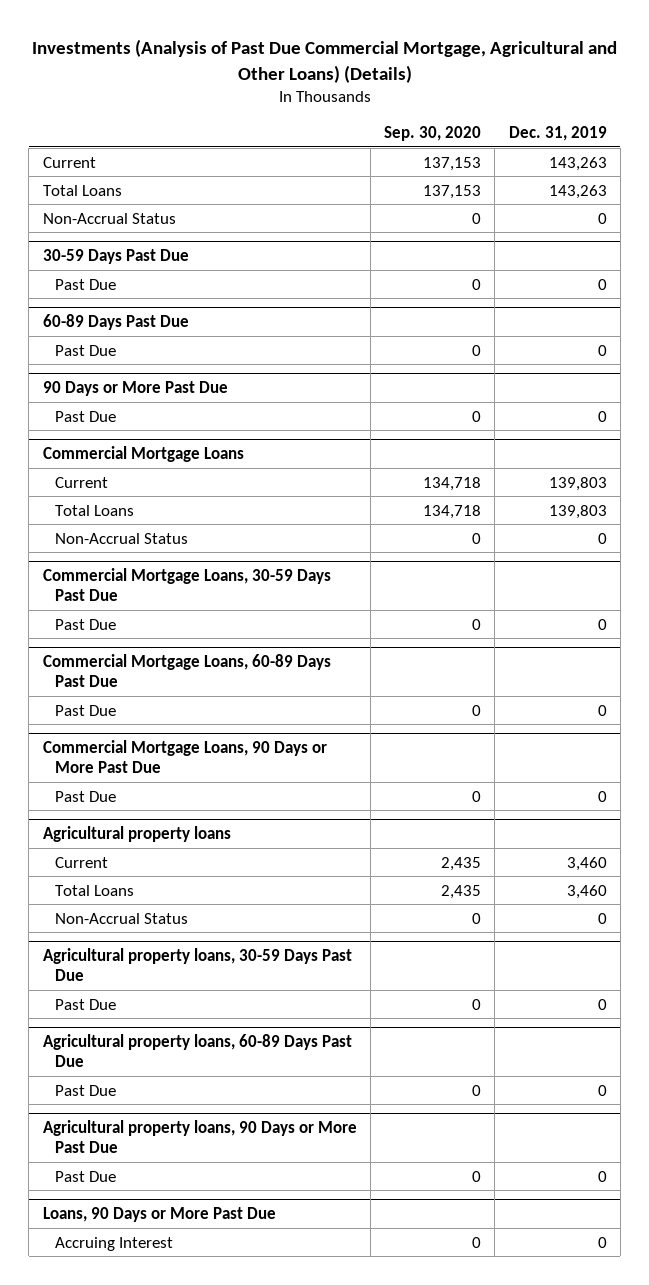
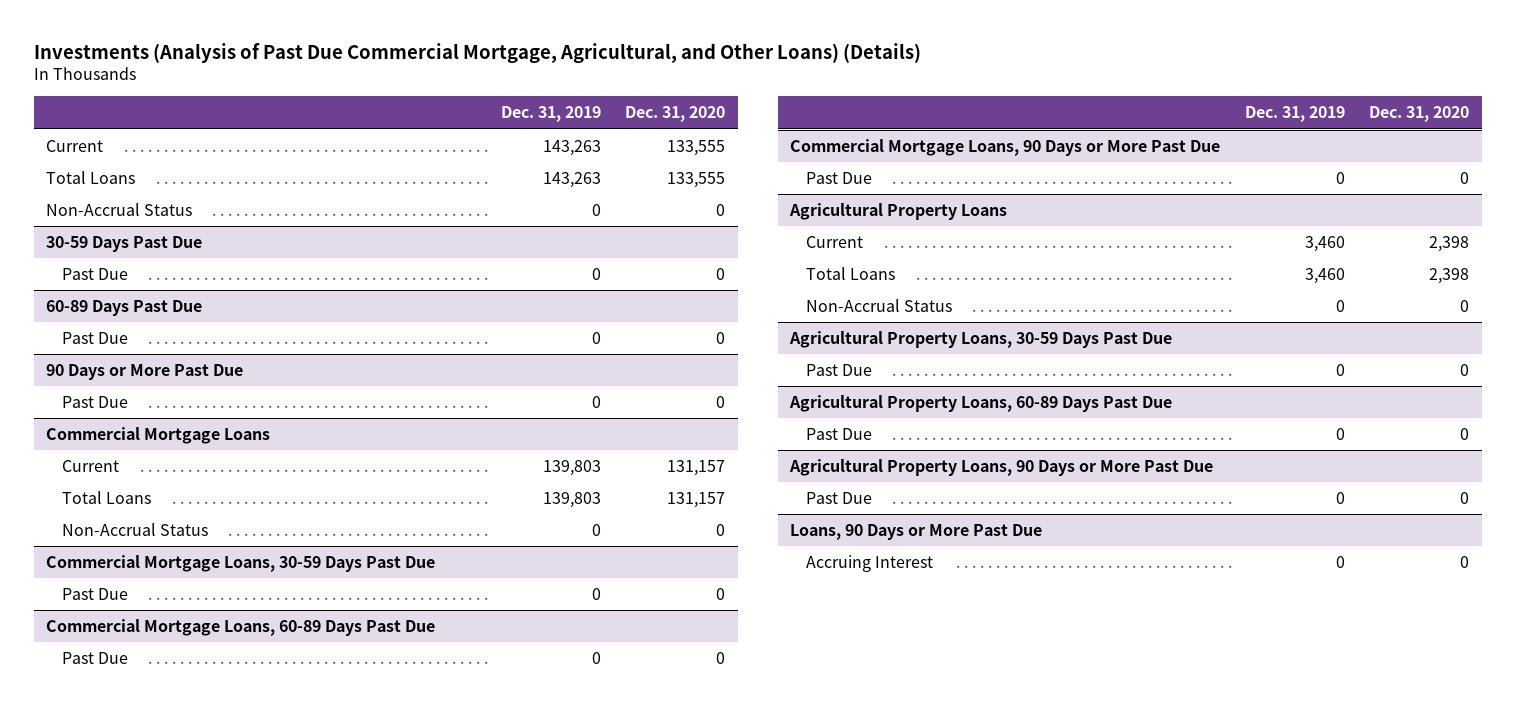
[31,39,617,83] Investments (Analysis of Past Due Commercial Mortgage, Agricultural and Other Loans) (Details) -> [33,42,921,63] Investments (Analysis of Past Due Commercial Mortgage, Agricultural, and Other Loans) (Details)
[384,125,482,141] Sep. 30, 2020 -> none
none -> [625,106,726,123] Dec. 31, 2020
[42,826,231,843] Agricultural property loans -> [789,202,1008,220] Agricultural Property Loans
[42,948,352,982] Agricultural property loans, 30-59 Days Past Due -> [789,330,1173,348] Agricultural Property Loans, 30-59 Days Past Due
[42,1034,352,1068] Agricultural property loans, 60-89 Days Past Due -> [789,394,1173,412] Agricultural Property Loans, 60-89 Days Past Due
[42,1120,357,1154] Agricultural property loans, 90 Days or More Past Due -> [789,458,1214,476] Agricultural Property Loans, 90 Days or More Past Due

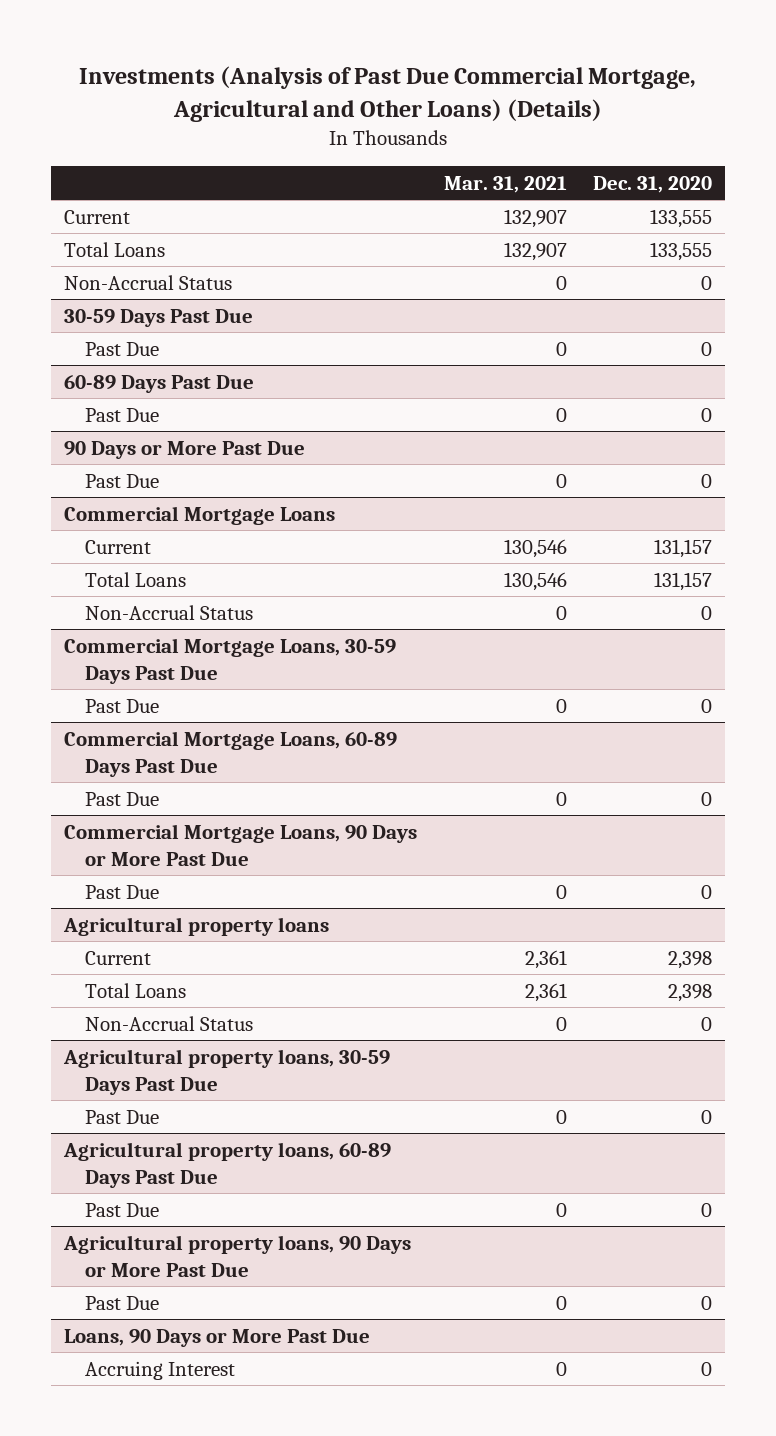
[33,42,921,63] Investments (Analysis of Past Due Commercial Mortgage, Agricultural, and Other Loans) (Details) -> [79,66,697,122] Investments (Analysis of Past Due Commercial Mortgage, Agricultural and Other Loans) (Details)
[500,106,601,123] Dec. 31, 2019 -> none
none -> [443,175,567,193] Mar. 31, 2021
[789,202,1008,220] Agricultural Property Loans -> [63,916,330,936] Agricultural property loans
[789,330,1173,348] Agricultural Property Loans, 30-59 Days Past Due -> [63,1048,391,1095] Agricultural property loans, 30-59 Days Past Due
[789,394,1173,412] Agricultural Property Loans, 60-89 Days Past Due -> [63,1141,392,1188] Agricultural property loans, 60-89 Days Past Due
[789,458,1214,476] Agricultural Property Loans, 90 Days or More Past Due -> [63,1234,412,1277] Agricultural property loans, 90 Days or More Past Due

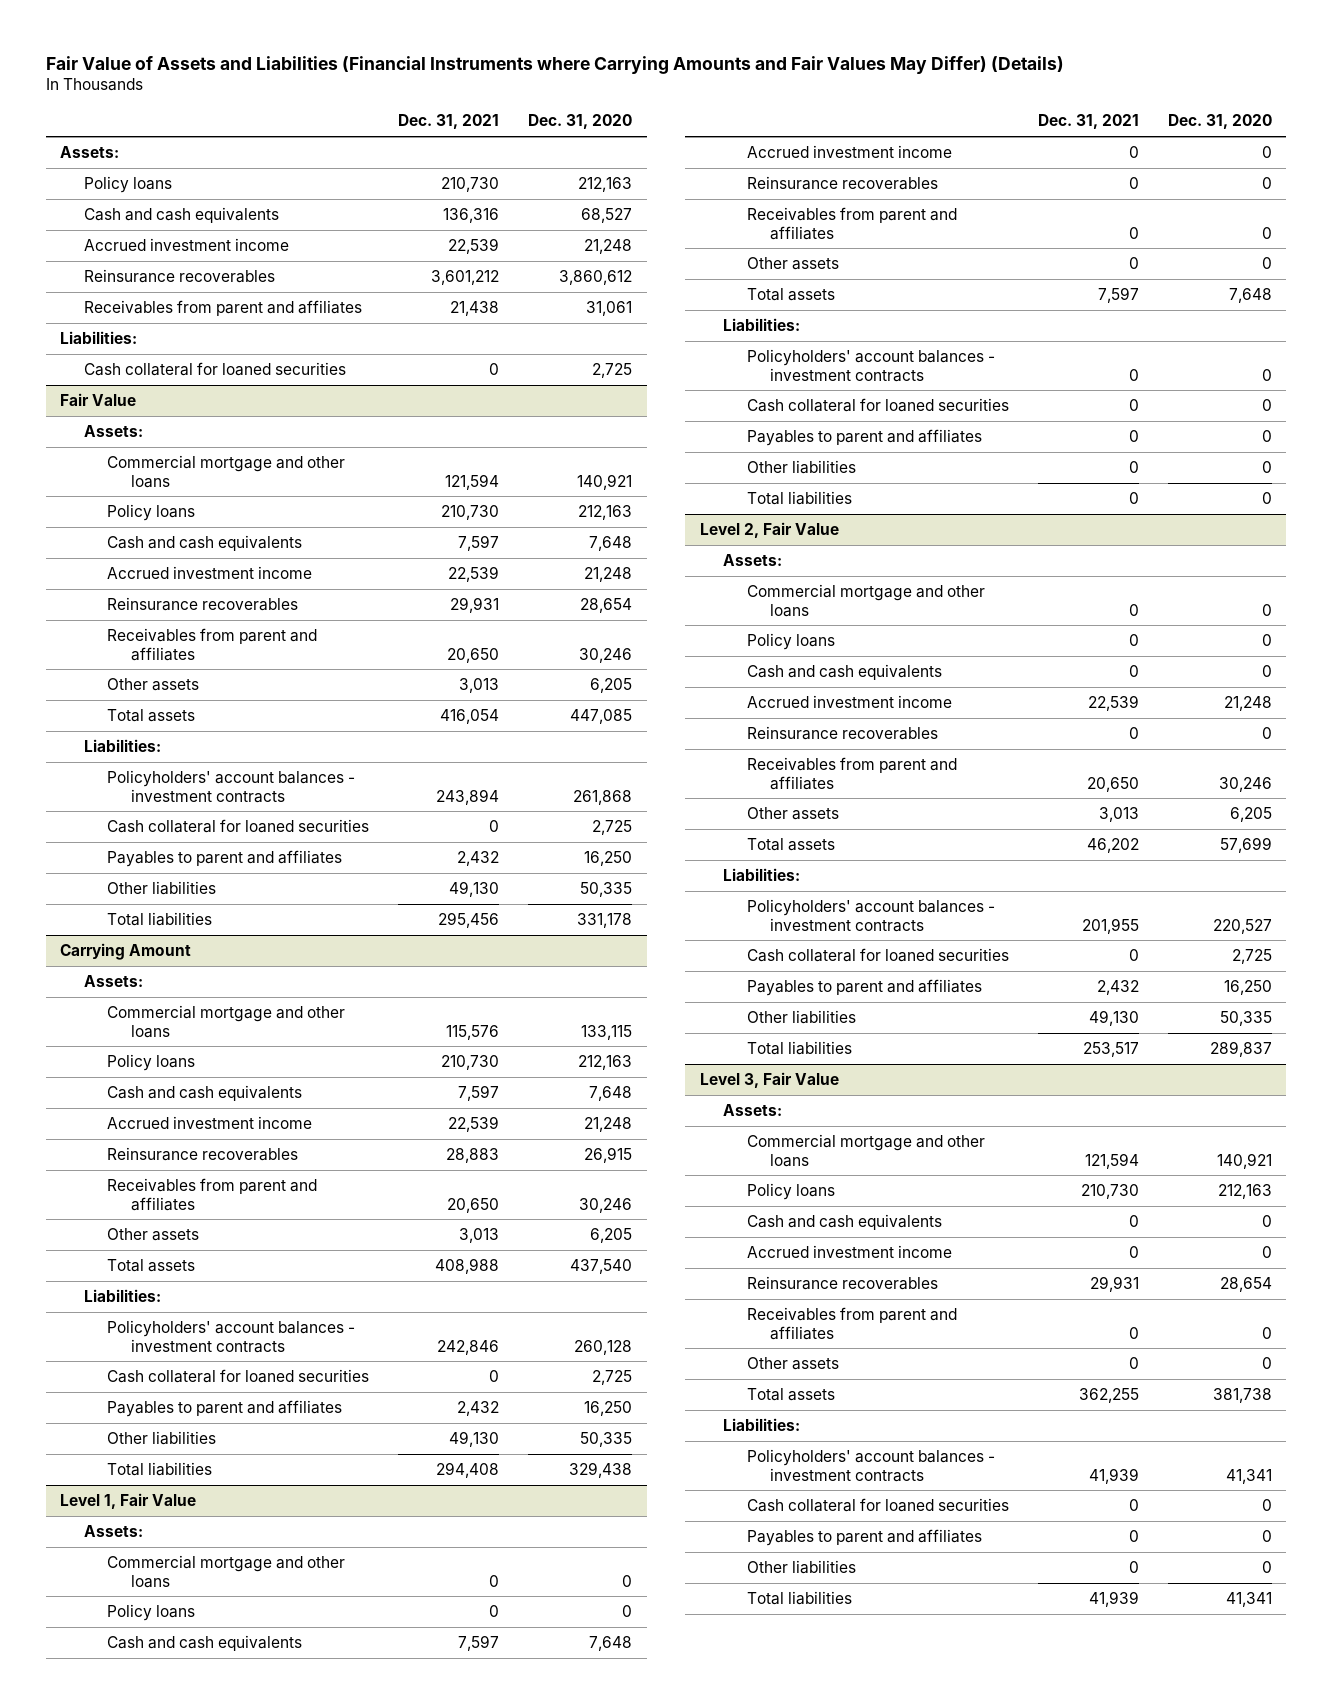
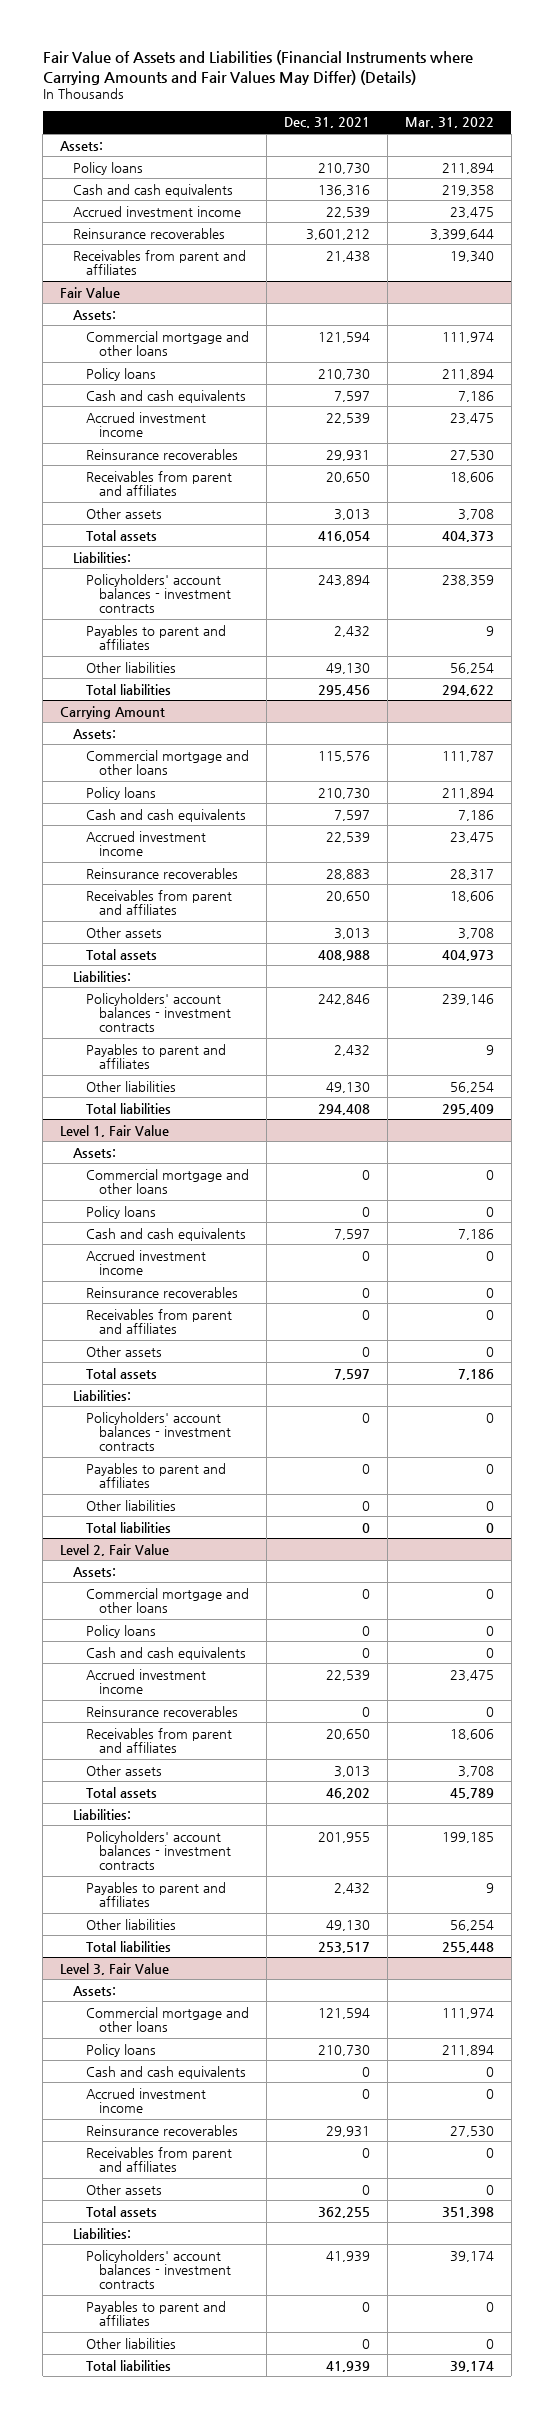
[528,114,633,130] Dec. 31, 2020 -> none
none -> [404,117,494,129] Mar. 31, 2022
[60,330,138,344] Liabilities: -> none
[83,361,346,376] Cash collateral for loaned securities -> none
[107,818,370,833] Cash collateral for loaned securities -> none
[107,1368,370,1383] Cash collateral for loaned securities -> none
[746,397,1009,412] Cash collateral for loaned securities -> none
[746,947,1009,962] Cash collateral for loaned securities -> none
[746,1497,1009,1512] Cash collateral for loaned securities -> none

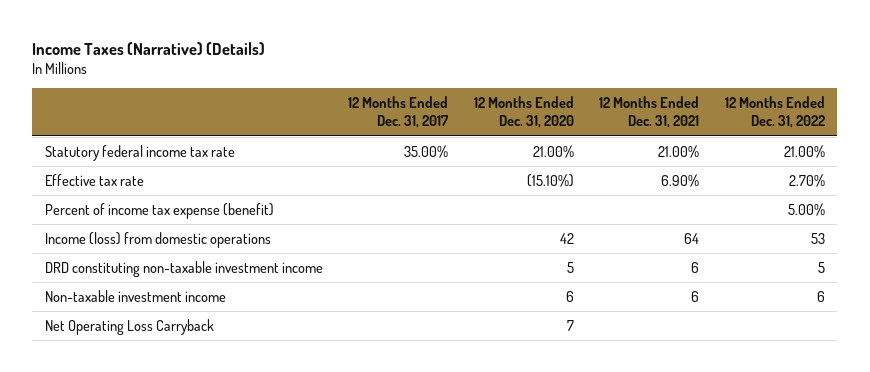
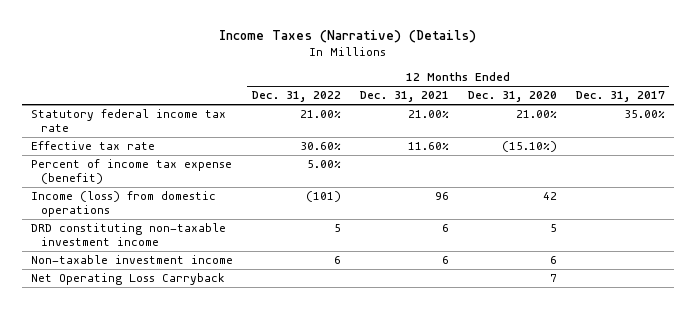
[661,173,700,187] 6.90% -> [408,142,450,151] 11.60%
[788,173,825,187] 2.70% -> [300,142,342,151] 30.60%
[684,232,700,244] 64 -> [435,192,450,201] 96
[810,232,825,244] 53 -> [306,191,342,203] (101)

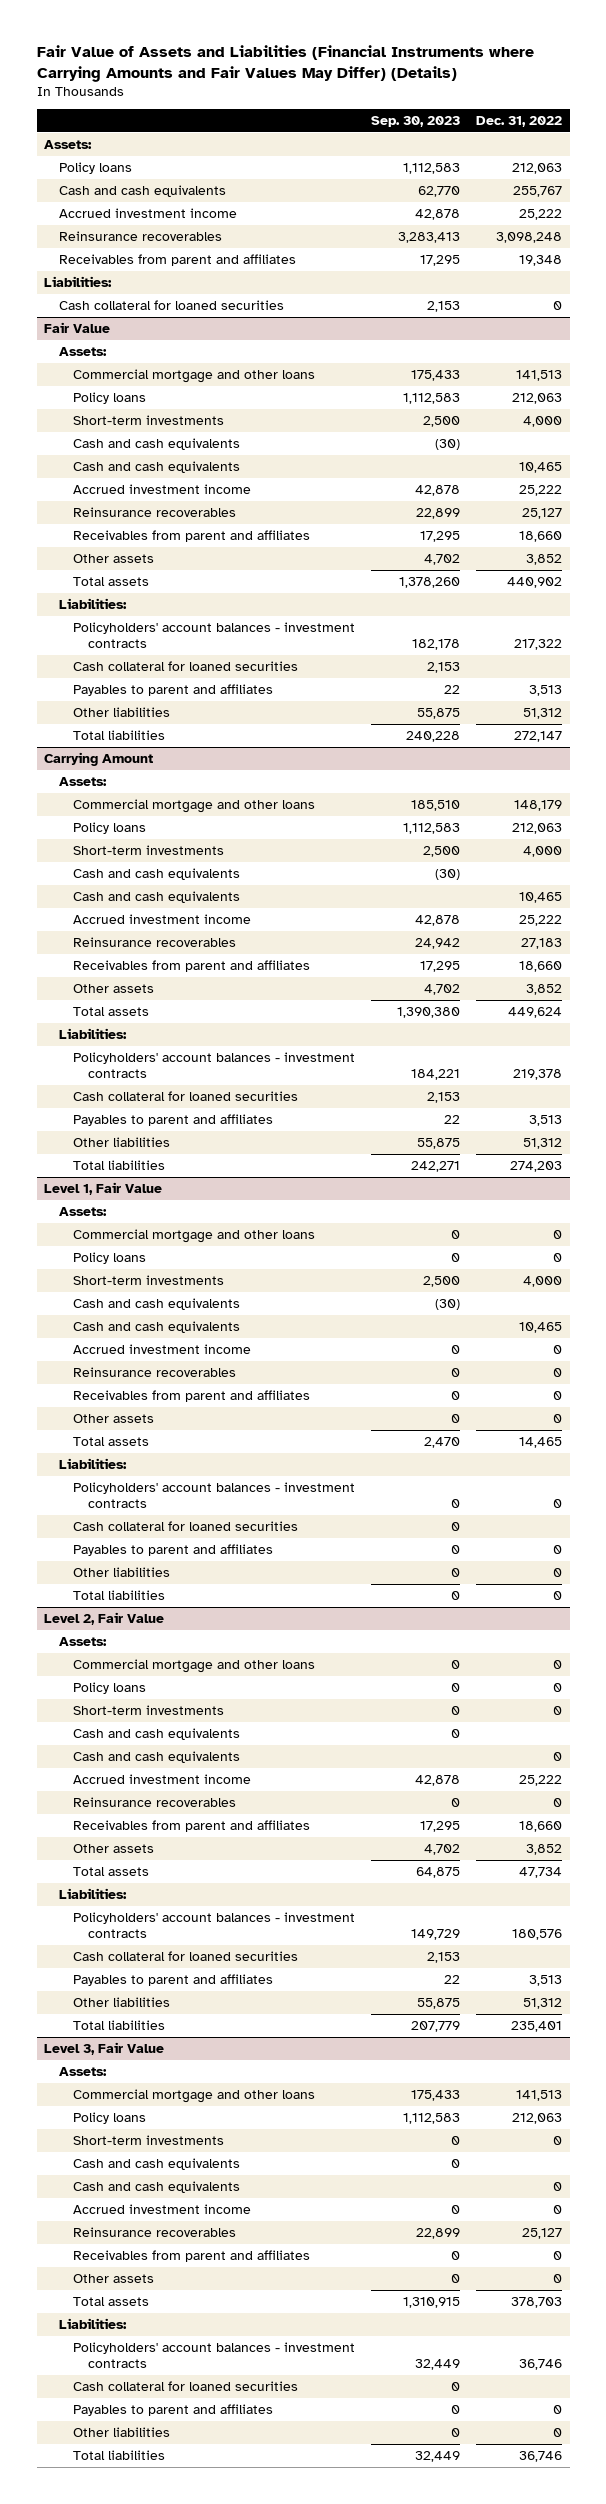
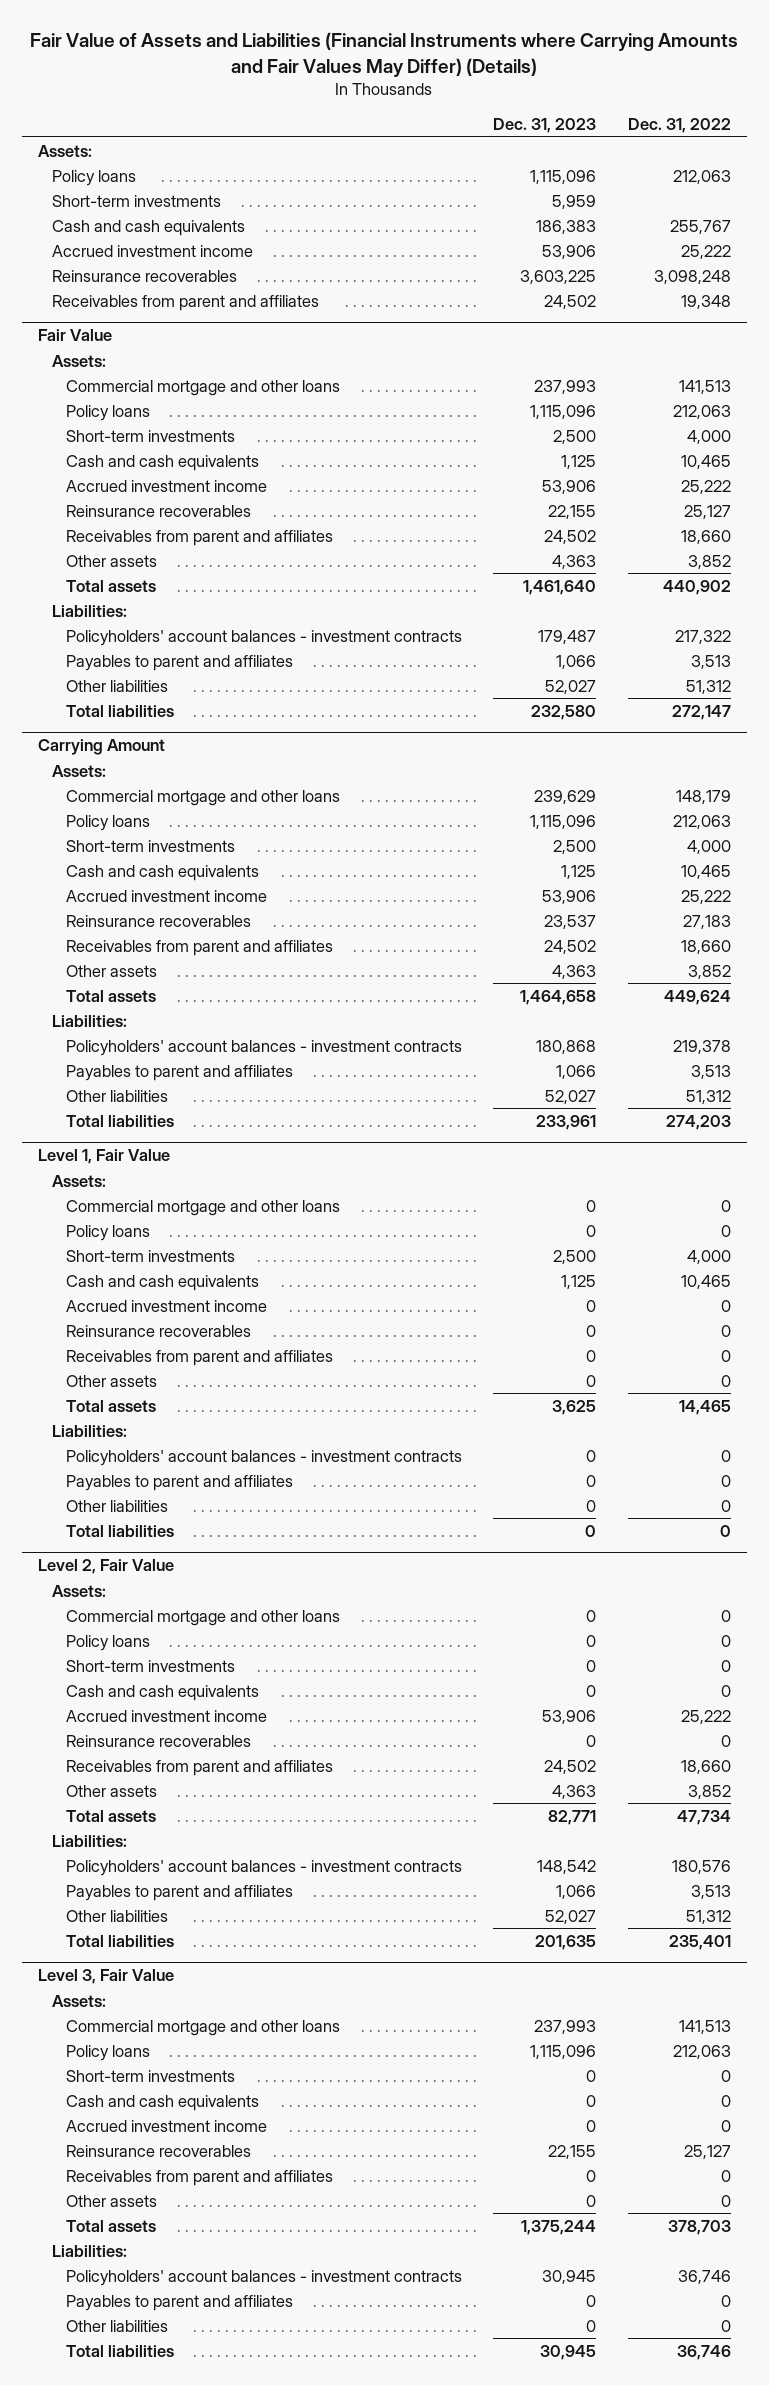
[371,116,461,128] Sep. 30, 2023 -> none
none -> [493,117,597,133] Dec. 31, 2023
none -> [51,194,221,207] Short-term investments
[44,275,113,287] Liabilities: -> none
[58,299,284,310] Cash collateral for loaned securities -> none
[73,437,241,450] Cash and cash equivalents -> none
[73,660,299,671] Cash collateral for loaned securities -> none
[73,867,241,880] Cash and cash equivalents -> none
[73,1090,299,1101] Cash collateral for loaned securities -> none
[73,1297,241,1310] Cash and cash equivalents -> none
[73,1520,299,1531] Cash collateral for loaned securities -> none
[73,1727,241,1740] Cash and cash equivalents -> none
[73,1950,299,1961] Cash collateral for loaned securities -> none
[73,2157,241,2170] Cash and cash equivalents -> none
[73,2380,299,2391] Cash collateral for loaned securities -> none

